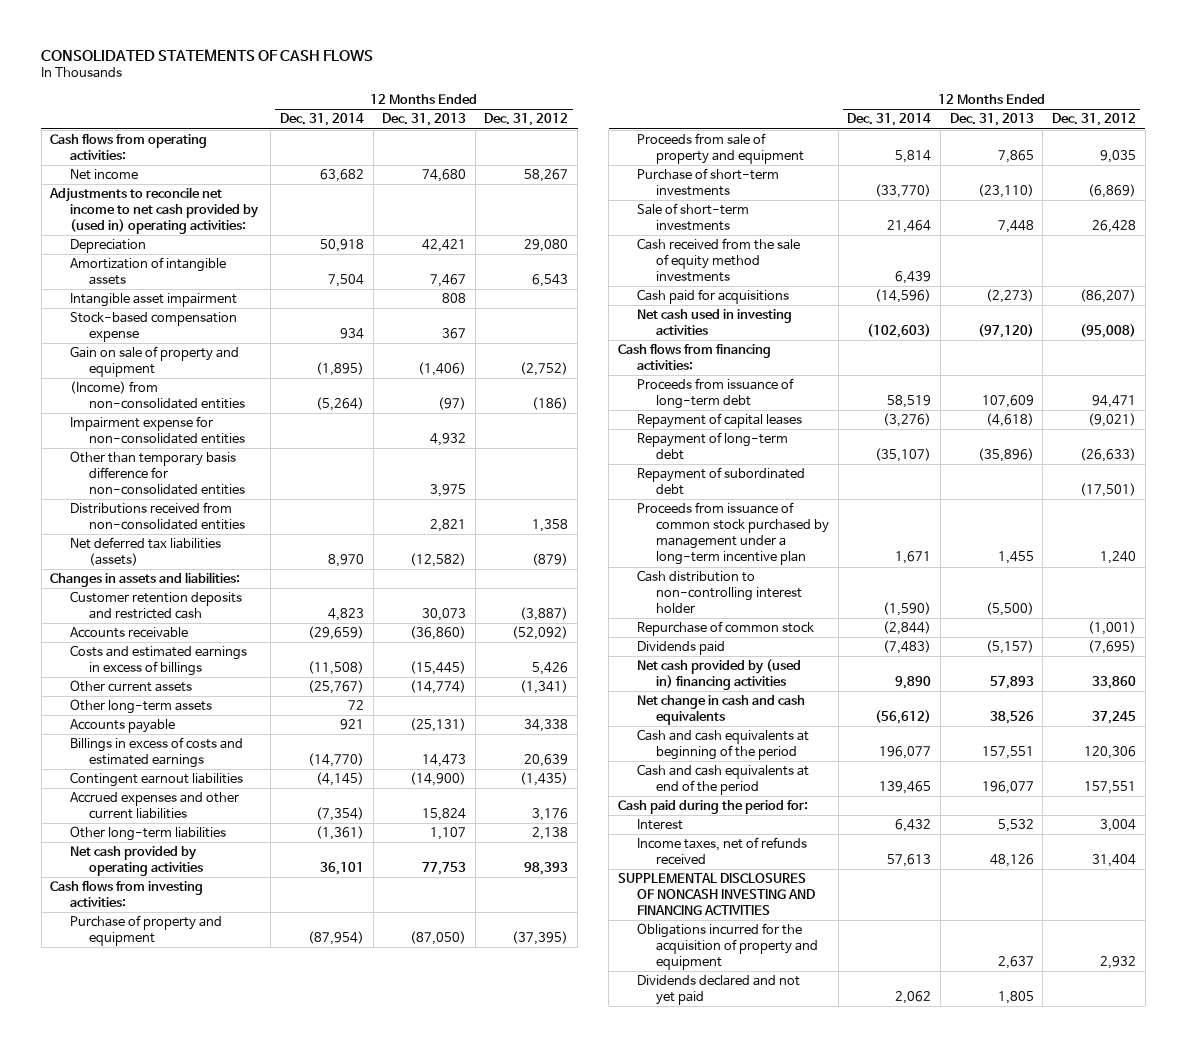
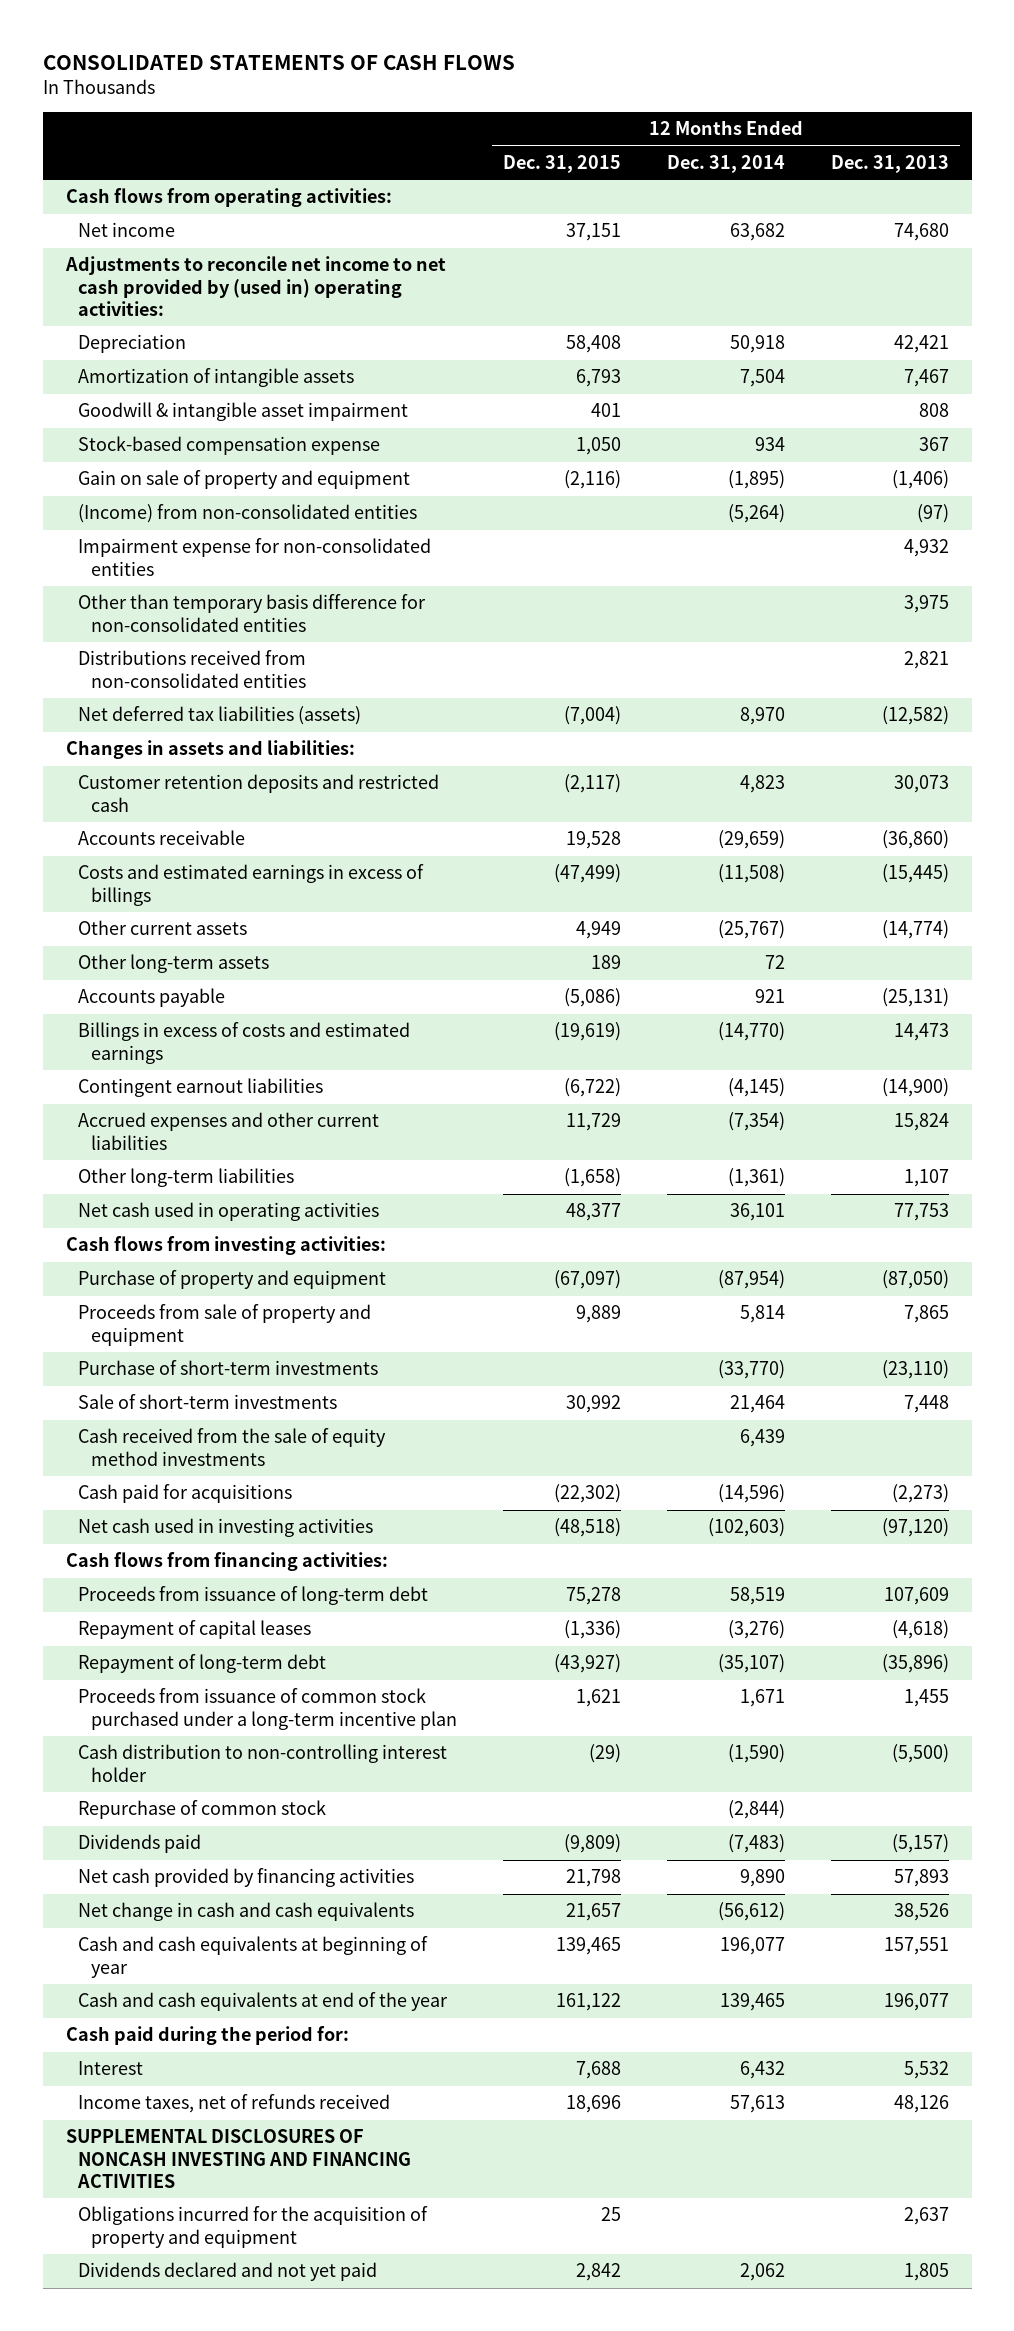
[484,113,569,127] Dec. 31, 2012 -> none
none -> [503,154,622,173] Dec. 31, 2015
[69,293,237,308] Intangible asset impairment -> [78,402,409,422] Goodwill & intangible asset impairment
[69,846,203,877] Net cash provided by operating activities -> [78,1202,380,1222] Net cash used in operating activities
[637,467,806,496] Repayment of subordinated debt -> none
[637,502,830,566] Proceeds from issuance of common stock purchased by management under a long-term incentive plan -> [78,1688,458,1730] Proceeds from issuance of common stock purchased under a long-term incentive plan
[637,659,802,691] Net cash provided by (used in) financing activities -> [78,1868,415,1888] Net cash provided by financing activities
[637,729,810,761] Cash and cash equivalents at beginning of the period -> [78,1936,429,1978] Cash and cash equivalents at beginning of year
[637,764,810,796] Cash and cash equivalents at end of the period -> [78,1992,449,2012] Cash and cash equivalents at end of the year

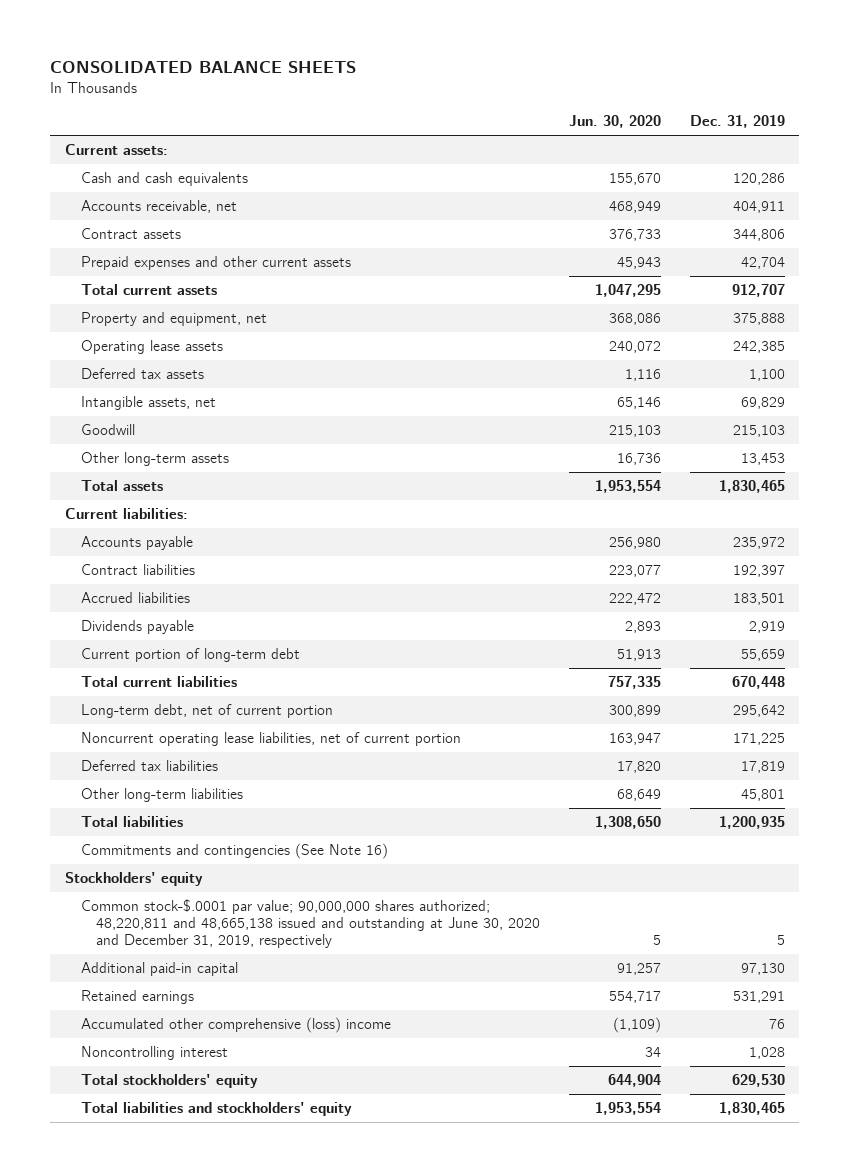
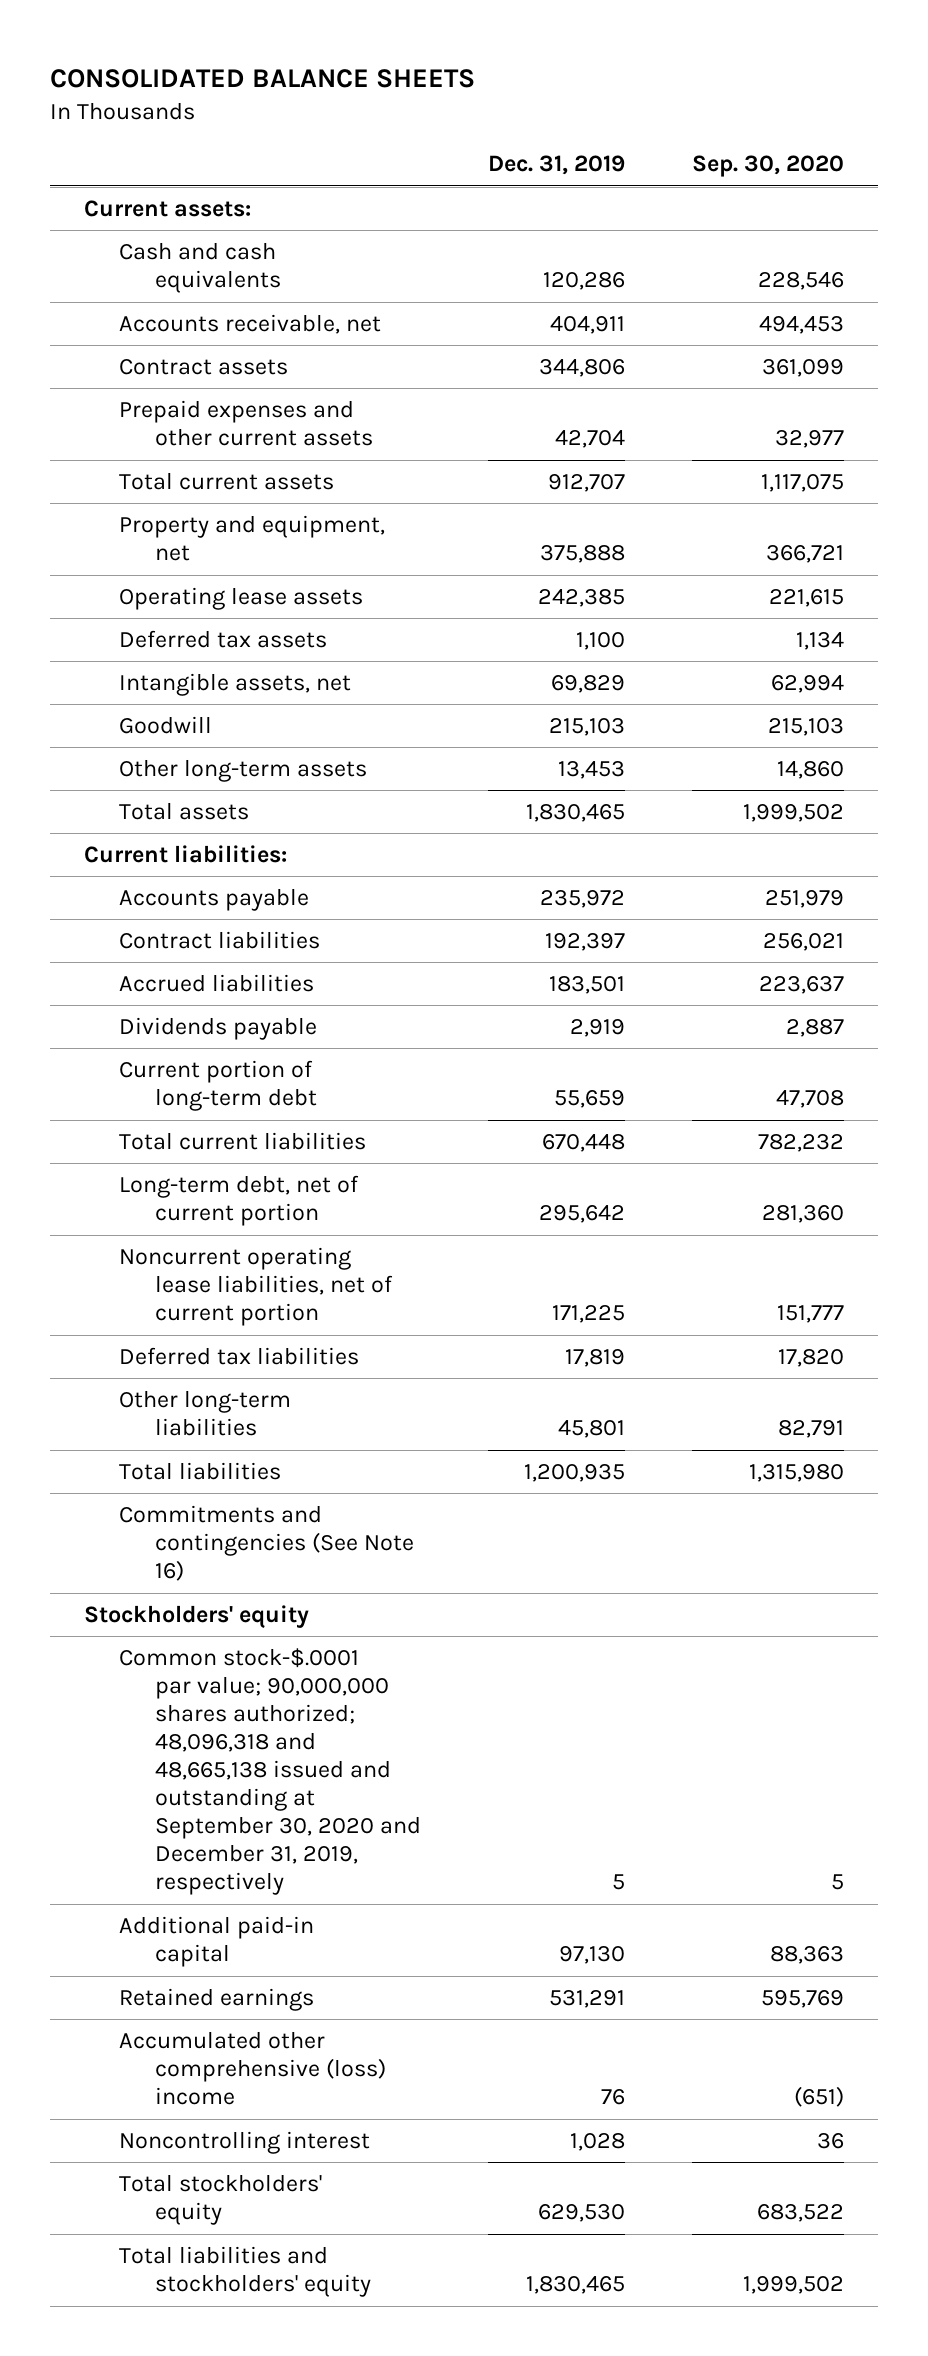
[569,115,662,129] Jun. 30, 2020 -> none
none -> [692,155,845,178] Sep. 30, 2020
[80,898,541,948] Common stock-$.0001 par value; 90,000,000 shares authorized; 48,220,811 and 48,665,138 issued and outstanding at June 30, 2020 and December 31, 2019, respectively -> [119,1648,422,1896] Common stock-$.0001 par value; 90,000,000 shares authorized; 48,096,318 and 48,665,138 issued and outstanding at September 30, 2020 and December 31, 2019, respectively

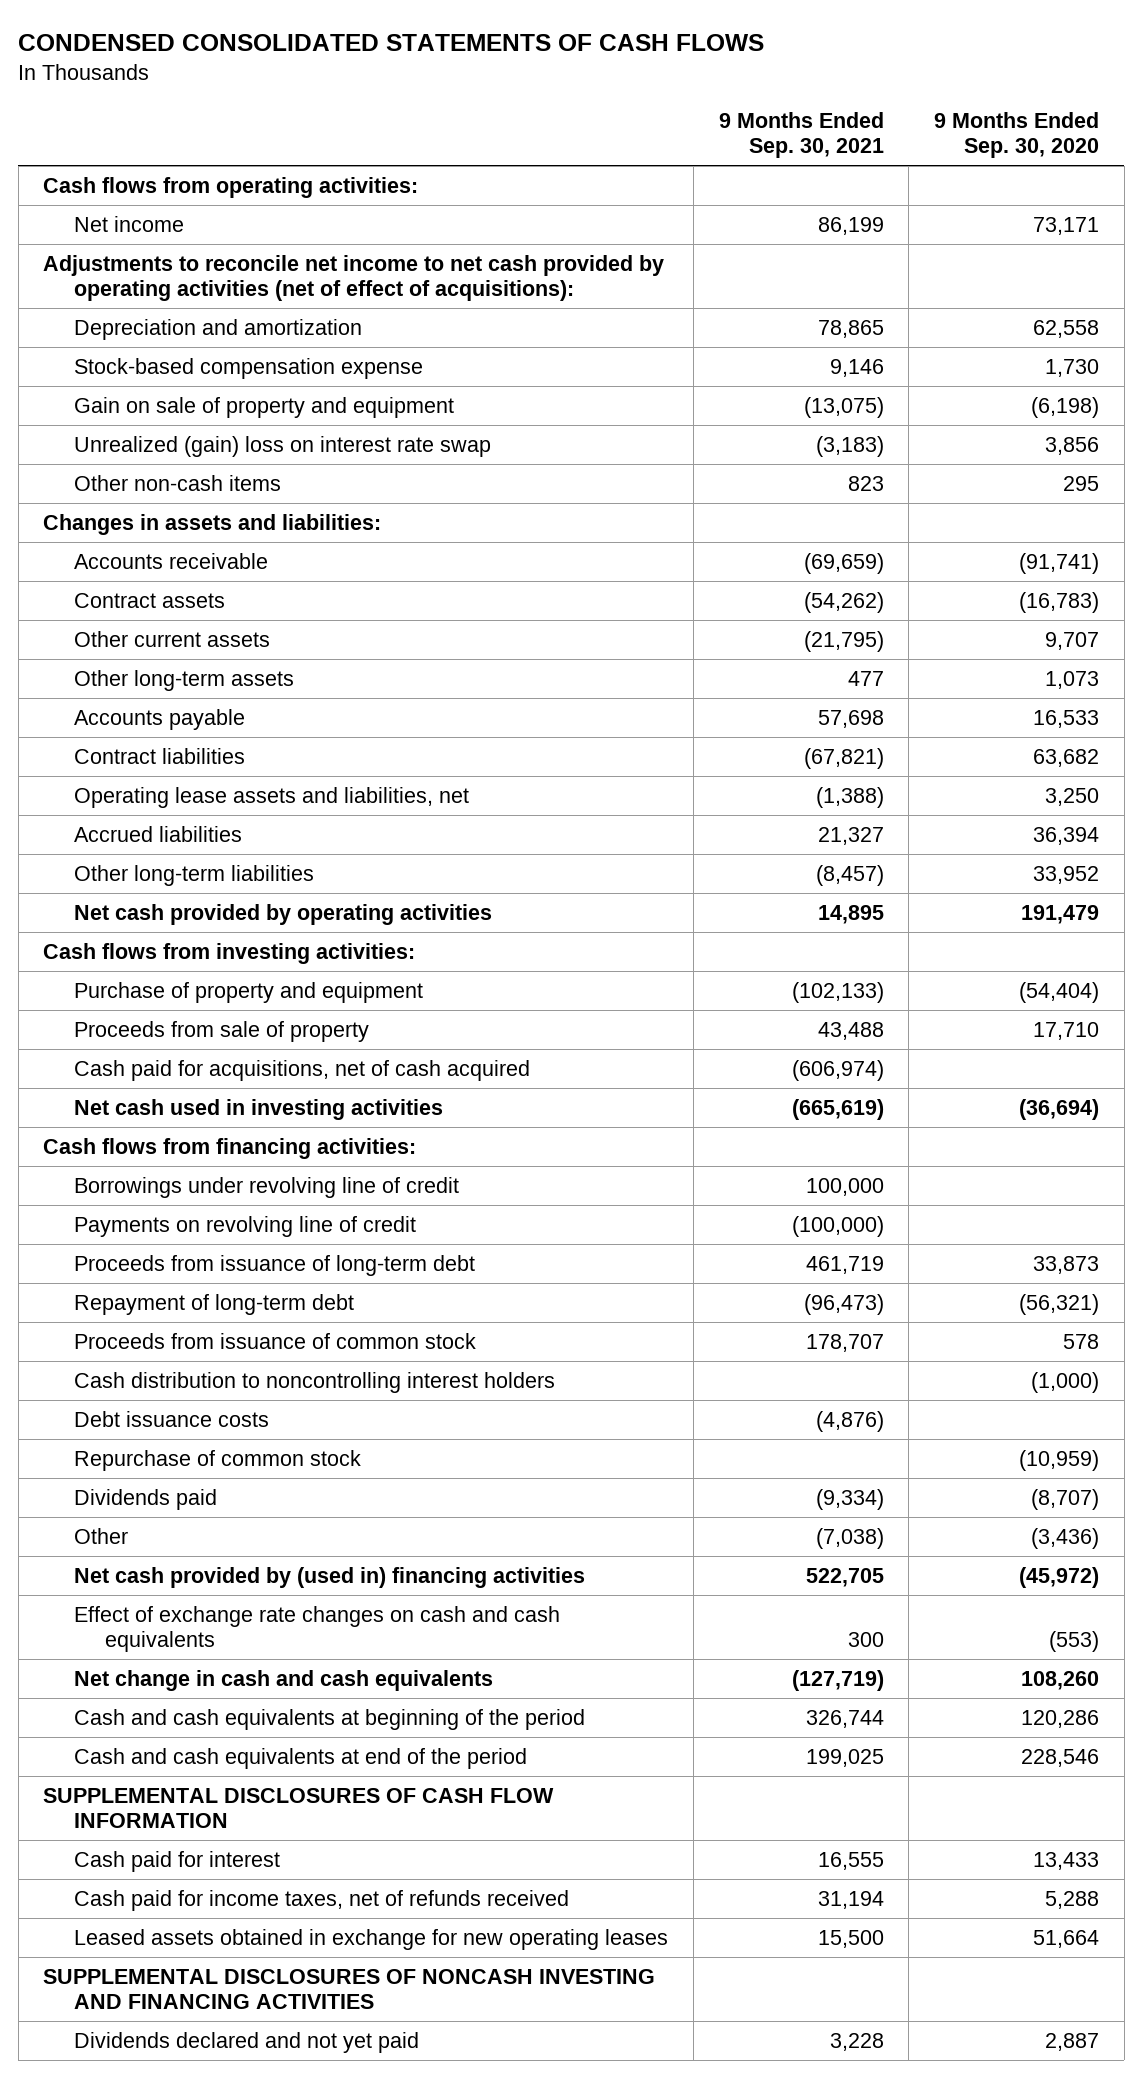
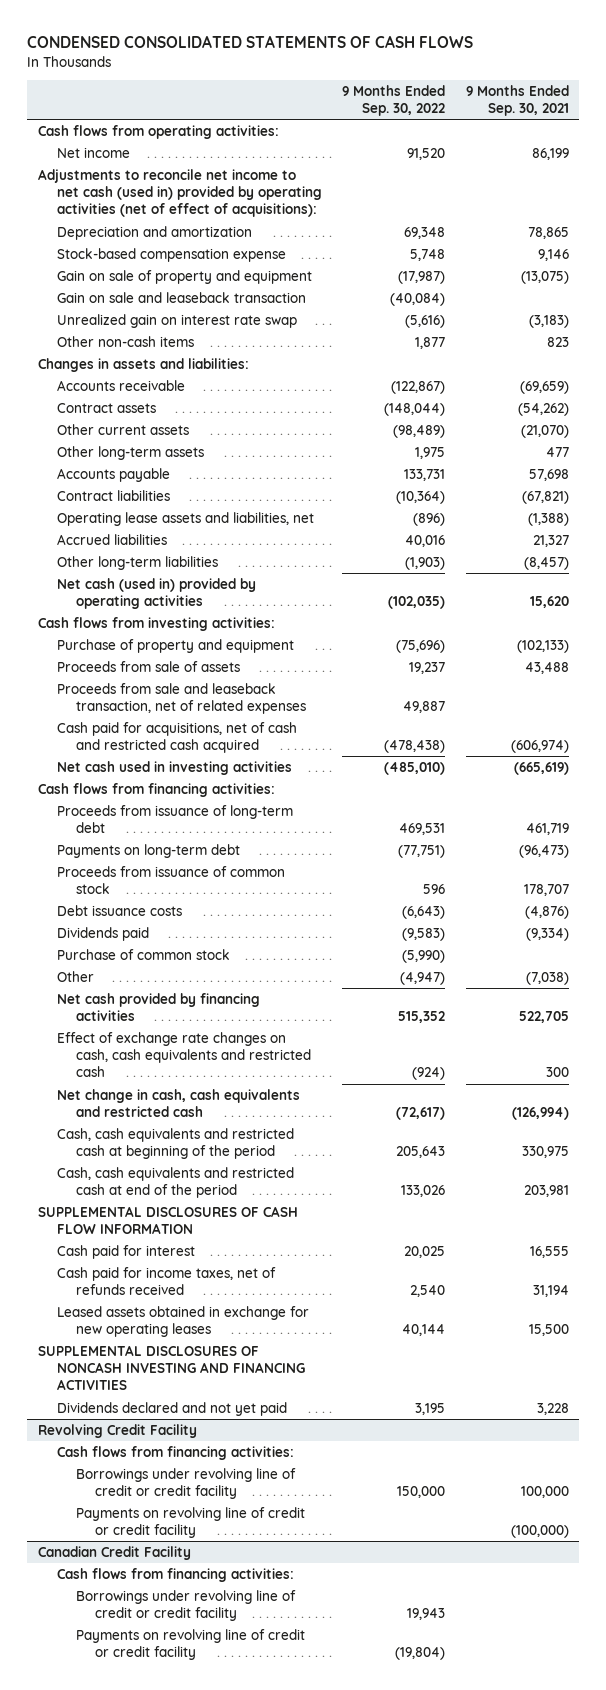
[934,112,1100,159] 9 Months Ended Sep. 30, 2020 -> none
none -> [342,84,446,117] 9 Months Ended Sep. 30, 2022
[43,254,665,301] Adjustments to reconcile net income to net cash provided by operating activities (net of effect of acquisitions): -> [37,168,322,218] Adjustments to reconcile net income to net cash (used in) provided by operating activities (net of effect of acquisitions):
none -> [56,291,306,303] Gain on sale and leaseback transaction
[74,435,492,457] Unrealized (gain) loss on interest rate swap -> [56,313,297,328] Unrealized gain on interest rate swap
[803,630,884,652] (21,795) -> [520,424,569,438] (21,070)
[74,903,493,925] Net cash provided by operating activities -> [56,577,256,610] Net cash (used in) provided by operating activities
[817,904,884,924] 14,895 -> [529,596,569,609] 15,620
[74,1020,370,1042] Proceeds from sale of property -> [56,660,240,672] Proceeds from sale of assets
none -> [56,682,306,715] Proceeds from sale and leaseback transaction, net of related expenses
[74,1059,531,1081] Cash paid for acquisitions, net of cash acquired -> [56,721,297,754] Cash paid for acquisitions, net of cash and restricted cash acquired
[74,1176,460,1198] Borrowings under revolving line of credit -> none
[74,1215,417,1237] Payments on revolving line of credit -> none
[74,1293,355,1315] Repayment of long-term debt -> [56,843,240,858] Payments on long-term debt
[74,1371,556,1393] Cash distribution to noncontrolling interest holders -> none
[74,1449,362,1471] Repurchase of common stock -> none
none -> [56,948,230,960] Purchase of common stock
[74,1566,586,1588] Net cash provided by (used in) financing activities -> [56,992,260,1022] Net cash provided by financing activities
[74,1605,561,1652] Effect of exchange rate changes on cash and cash equivalents -> [56,1031,311,1078] Effect of exchange rate changes on cash, cash equivalents and restricted cash
[74,1669,494,1691] Net change in cash and cash equivalents -> [56,1088,300,1118] Net change in cash, cash equivalents and restricted cash
[791,1669,884,1691] (127,719) -> [511,1107,569,1121] (126,994)
[74,1708,586,1730] Cash and cash equivalents at beginning of the period -> [56,1127,294,1160] Cash, cash equivalents and restricted cash at beginning of the period
[805,1709,884,1728] 326,744 -> [521,1146,569,1159] 330,975
[74,1747,528,1769] Cash and cash equivalents at end of the period -> [56,1166,294,1199] Cash, cash equivalents and restricted cash at end of the period
[805,1748,884,1767] 199,025 -> [523,1185,569,1198] 203,981
none -> [37,1423,197,1438] Revolving Credit Facility
none -> [56,1445,294,1460] Cash flows from financing activities:
none -> [75,1467,296,1500] Borrowings under revolving line of credit or credit facility
none -> [75,1506,305,1539] Payments on revolving line of credit or credit facility
none -> [37,1545,191,1560] Canadian Credit Facility
none -> [56,1567,294,1582] Cash flows from financing activities:
none -> [75,1589,296,1622] Borrowings under revolving line of credit or credit facility
none -> [75,1628,305,1661] Payments on revolving line of credit or credit facility

